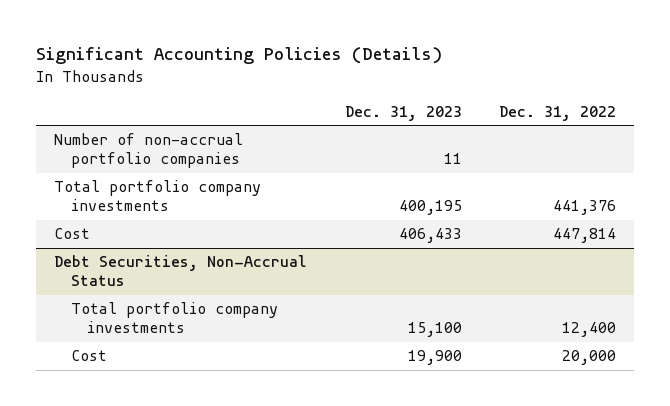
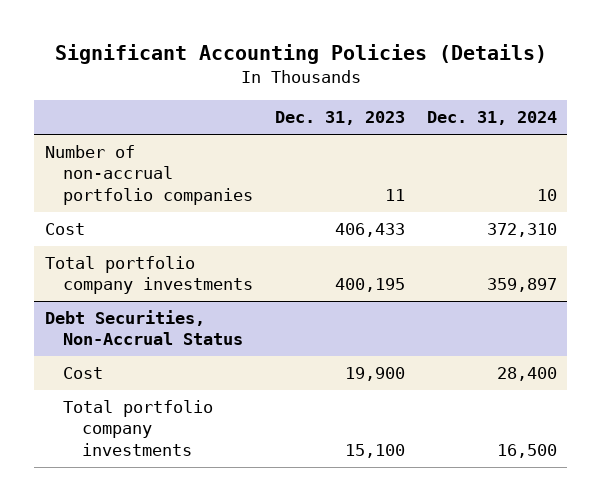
[498,105,616,121] Dec. 31, 2022 -> none
none -> [426,111,557,126] Dec. 31, 2024
[54,180,262,212] Total portfolio company investments -> [44,256,254,295] Total portfolio company investments
[70,302,278,334] Total portfolio company investments -> [63,400,214,456] Total portfolio company investments

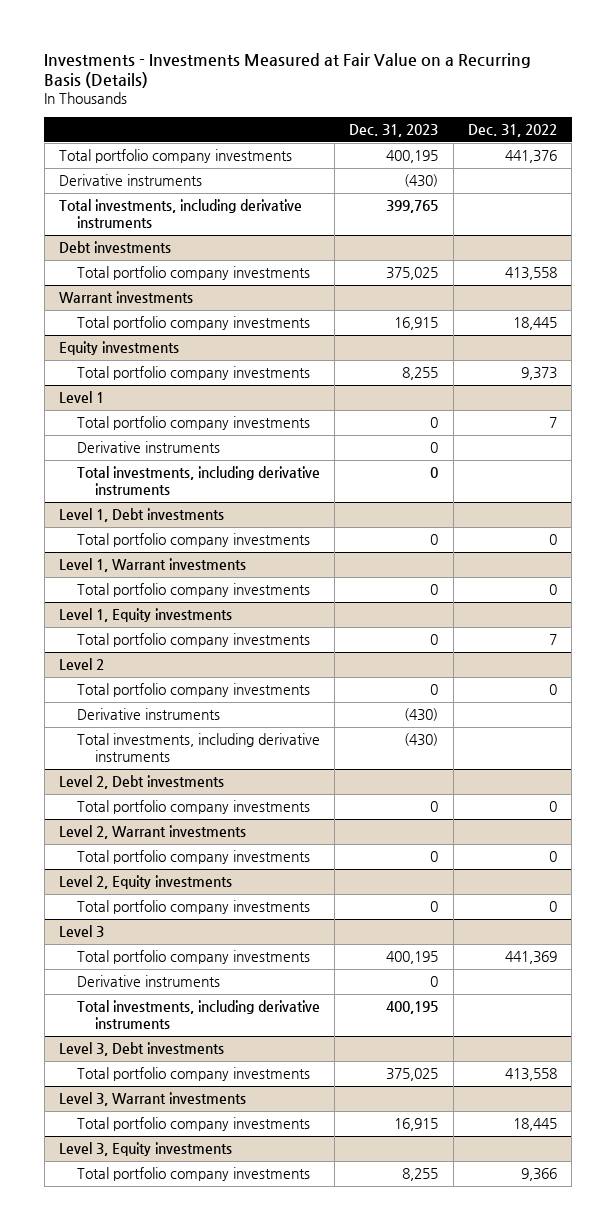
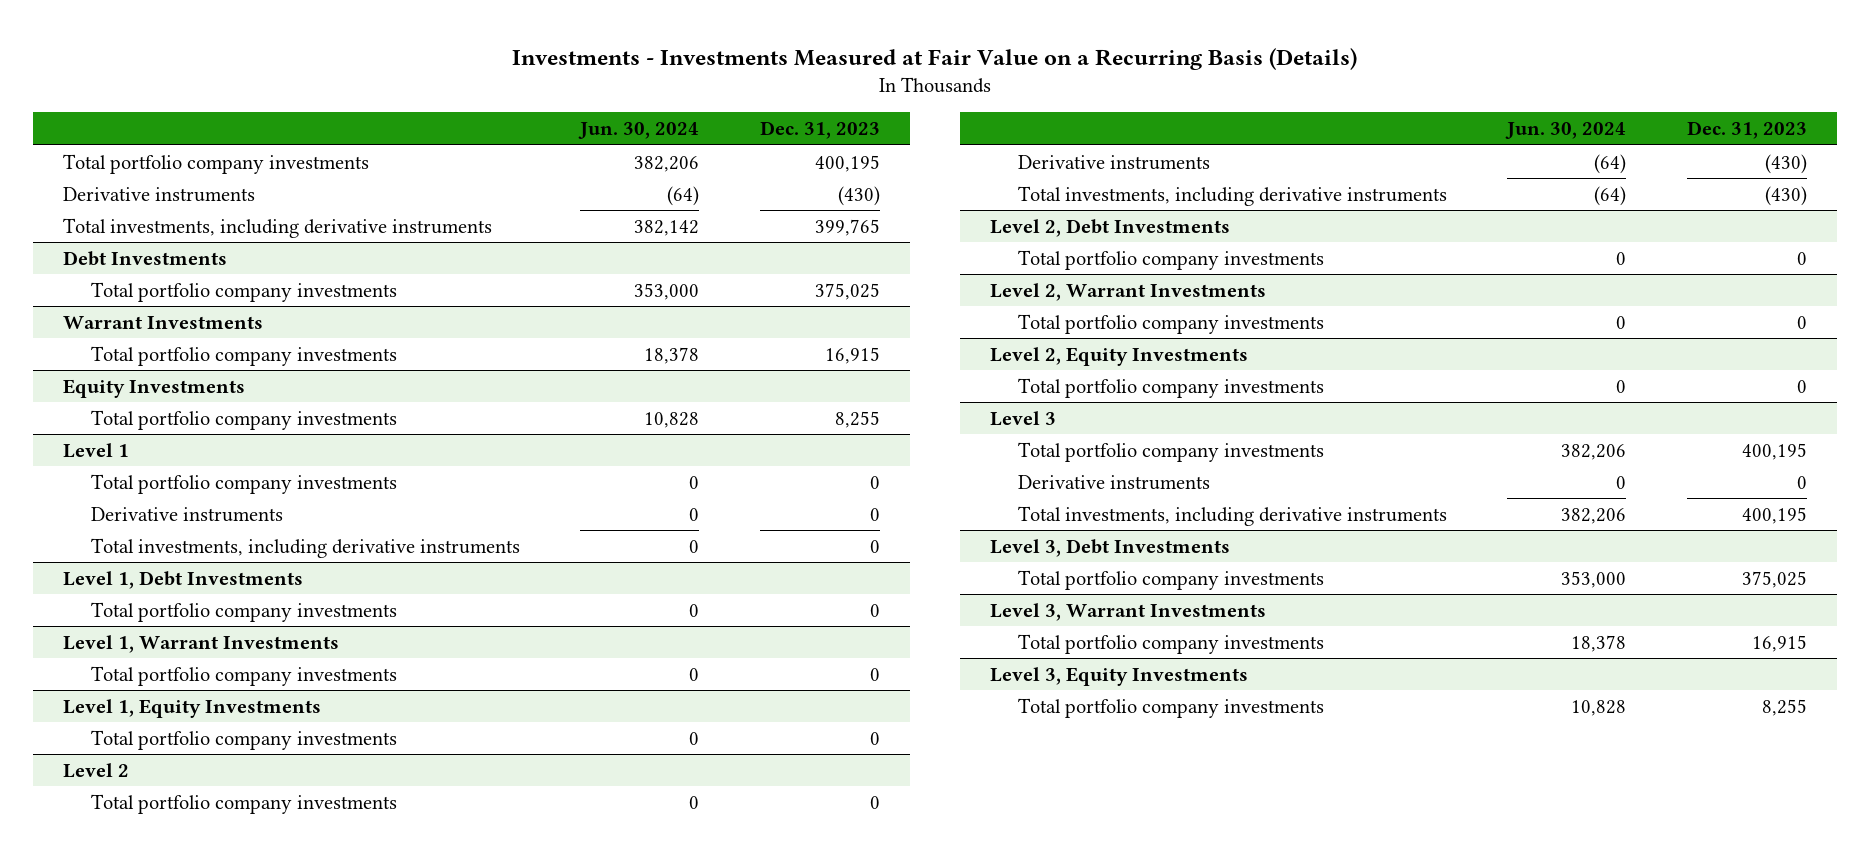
[467,123,557,137] Dec. 31, 2022 -> none
none -> [578,122,700,140] Jun. 30, 2024
[58,241,171,254] Debt investments -> [63,250,228,266] Debt Investments
[58,291,193,304] Warrant investments -> [63,315,264,329] Warrant Investments
[58,341,179,356] Equity investments -> [63,378,246,398] Equity Investments
[58,508,224,523] Level 1, Debt investments -> [63,570,304,589] Level 1, Debt Investments
[58,558,246,573] Level 1, Warrant investments -> [63,634,340,653] Level 1, Warrant Investments
[58,608,232,623] Level 1, Equity investments -> [63,698,322,718] Level 1, Equity Investments
[58,775,224,790] Level 2, Debt investments -> [990,218,1231,237] Level 2, Debt Investments
[58,825,246,840] Level 2, Warrant investments -> [990,282,1267,301] Level 2, Warrant Investments
[58,875,232,890] Level 2, Equity investments -> [990,346,1249,366] Level 2, Equity Investments
[58,1042,224,1057] Level 3, Debt investments -> [990,538,1231,557] Level 3, Debt Investments
[58,1092,246,1107] Level 3, Warrant investments -> [990,602,1267,621] Level 3, Warrant Investments
[58,1142,232,1157] Level 3, Equity investments -> [990,666,1249,686] Level 3, Equity Investments

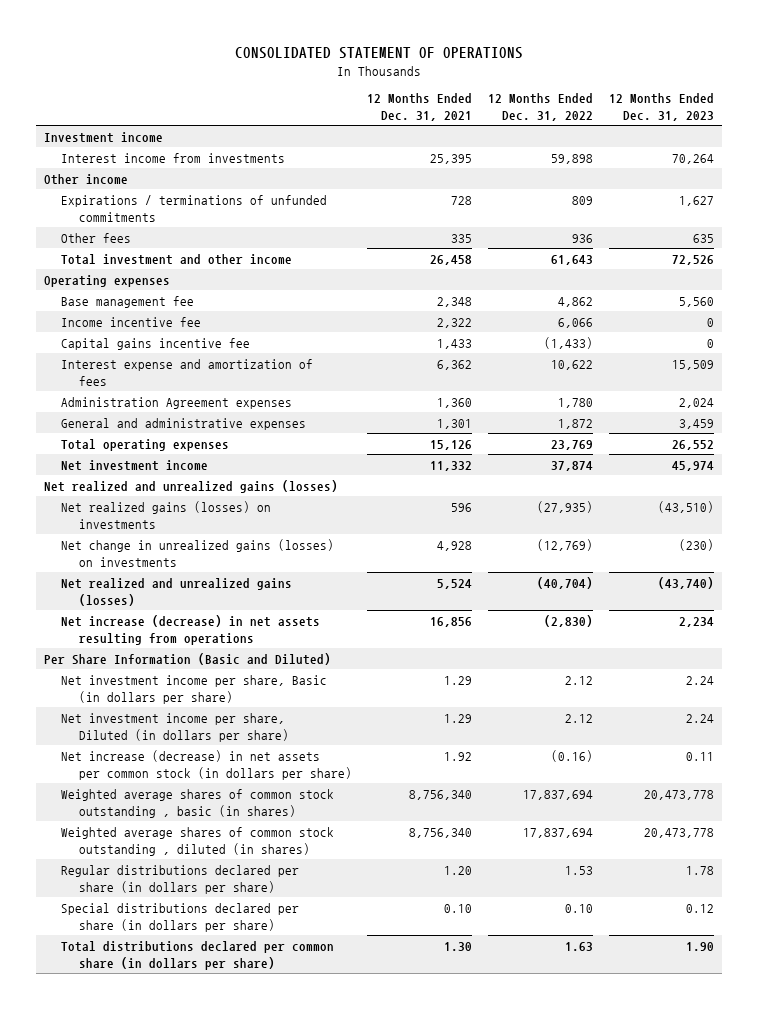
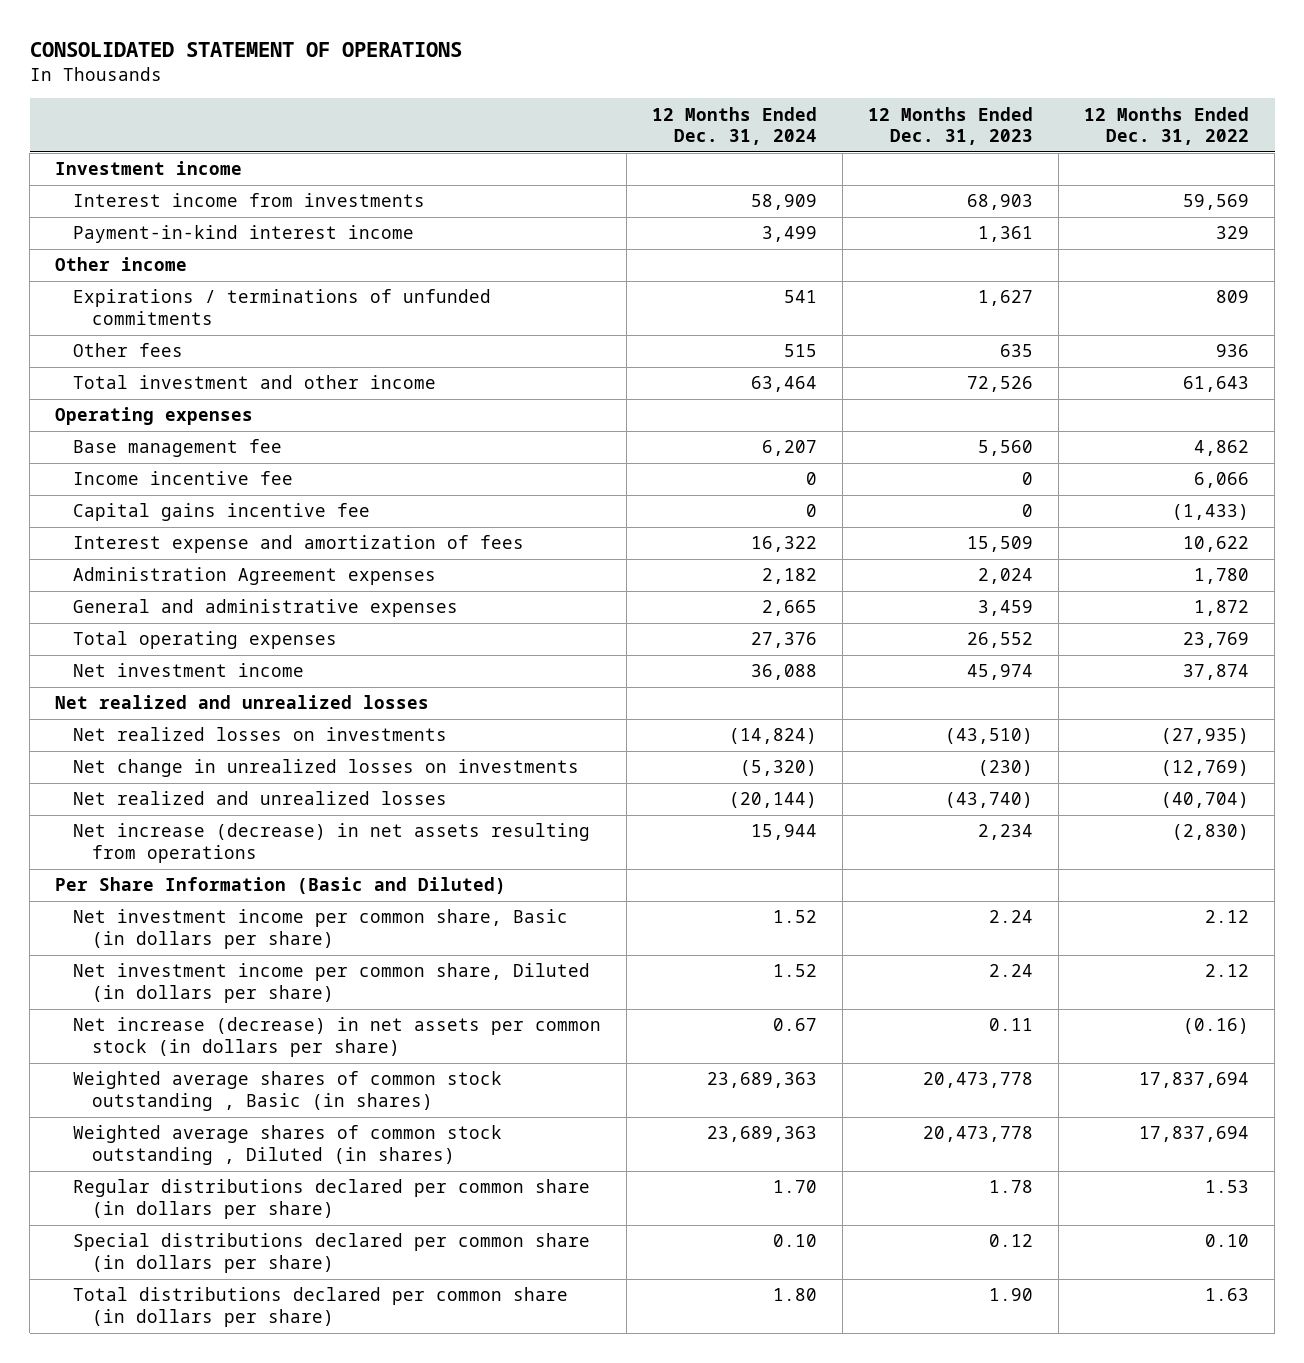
[367,93,473,122] 12 Months Ended Dec. 31, 2021 -> none
none -> [652,106,818,146] 12 Months Ended Dec. 31, 2024
[551,153,594,164] 59,898 -> [1183,194,1250,211] 59,569
[671,153,714,164] 70,264 -> [967,194,1034,211] 68,903
none -> [73,225,415,244] Payment-in-kind interest income
[44,479,339,493] Net realized and unrealized gains (losses) -> [55,695,430,710] Net realized and unrealized losses
[61,500,272,529] Net realized gains (losses) on investments -> [73,727,448,742] Net realized losses on investments
[61,538,335,567] Net change in unrealized gains (losses) on investments -> [73,759,580,778] Net change in unrealized losses on investments
[61,577,293,606] Net realized and unrealized gains (losses) -> [73,791,448,806] Net realized and unrealized losses
[61,674,328,704] Net investment income per share, Basic (in dollars per share) -> [73,909,569,950] Net investment income per common share, Basic (in dollars per share)
[61,712,289,742] Net investment income per share, Diluted (in dollars per share) -> [73,963,591,1004] Net investment income per common share, Diluted (in dollars per share)
[61,788,335,818] Weighted average shares of common stock outstanding , basic (in shares) -> [73,1071,503,1112] Weighted average shares of common stock outstanding , Basic (in shares)
[61,826,335,856] Weighted average shares of common stock outstanding , diluted (in shares) -> [73,1125,503,1166] Weighted average shares of common stock outstanding , Diluted (in shares)
[61,864,300,894] Regular distributions declared per share (in dollars per share) -> [73,1179,591,1220] Regular distributions declared per common share (in dollars per share)
[61,902,300,932] Special distributions declared per share (in dollars per share) -> [73,1233,591,1274] Special distributions declared per common share (in dollars per share)

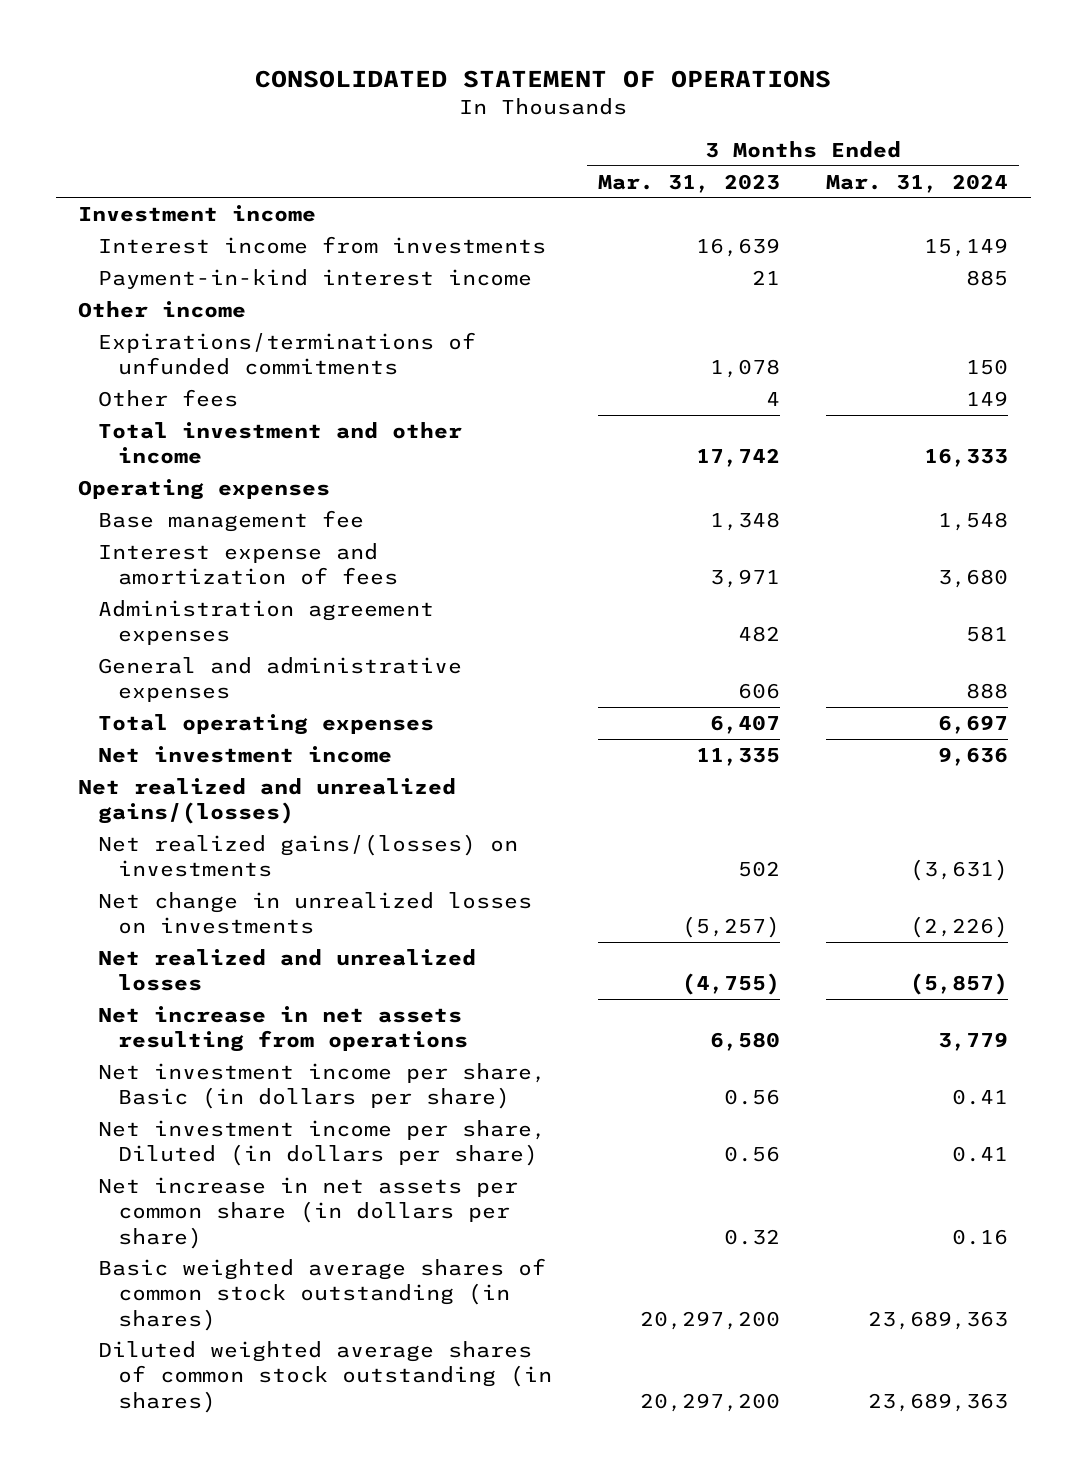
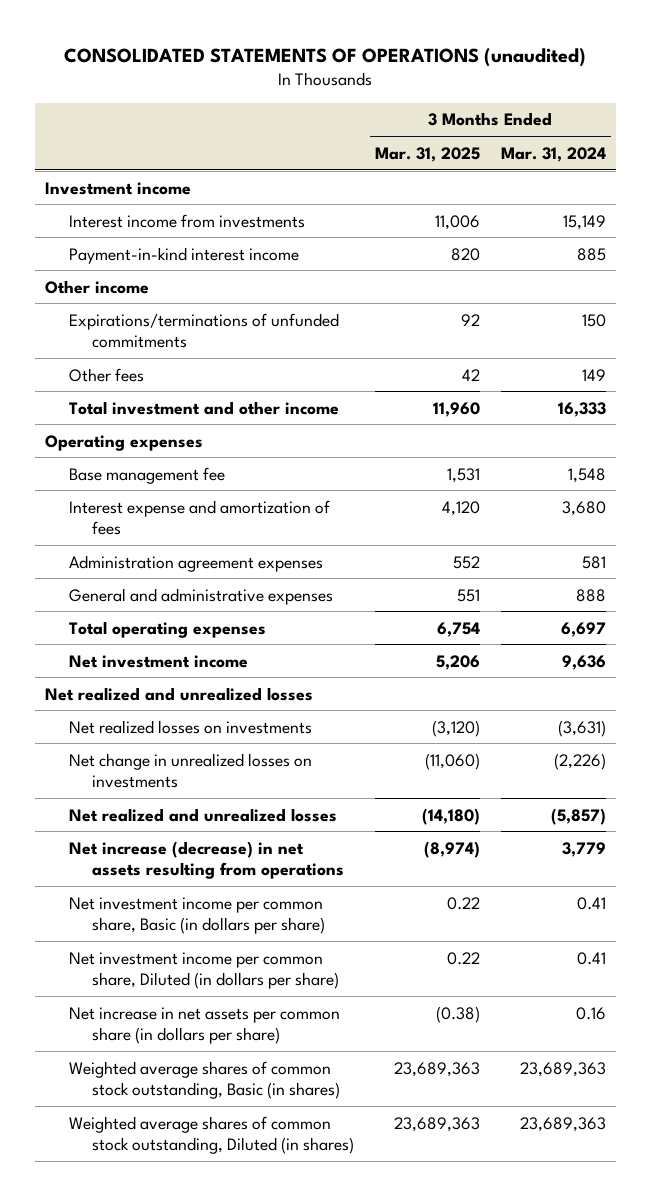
[255,69,832,88] CONSOLIDATED STATEMENT OF OPERATIONS -> [64,47,587,67] CONSOLIDATED STATEMENTS OF OPERATIONS (unaudited)
[598,173,781,193] Mar. 31, 2023 -> none
none -> [375,146,481,162] Mar. 31, 2025
[78,777,457,825] Net realized and unrealized gains/(losses) -> [44,686,313,701] Net realized and unrealized losses
[98,833,519,878] Net realized gains/(losses) on investments -> [68,719,312,734] Net realized losses on investments
[98,1005,469,1053] Net increase in net assets resulting from operations -> [68,840,345,880] Net increase (decrease) in net assets resulting from operations
[98,1062,547,1110] Net investment income per share, Basic (in dollars per share) -> [68,896,326,935] Net investment income per common share, Basic (in dollars per share)
[98,1119,547,1167] Net investment income per share, Diluted (in dollars per share) -> [68,951,340,990] Net investment income per common share, Diluted (in dollars per share)
[98,1257,547,1331] Basic weighted average shares of common stock outstanding (in shares) -> [68,1060,341,1100] Weighted average shares of common stock outstanding, Basic (in shares)
[98,1340,553,1413] Diluted weighted average shares of common stock outstanding (in shares) -> [68,1115,355,1155] Weighted average shares of common stock outstanding, Diluted (in shares)

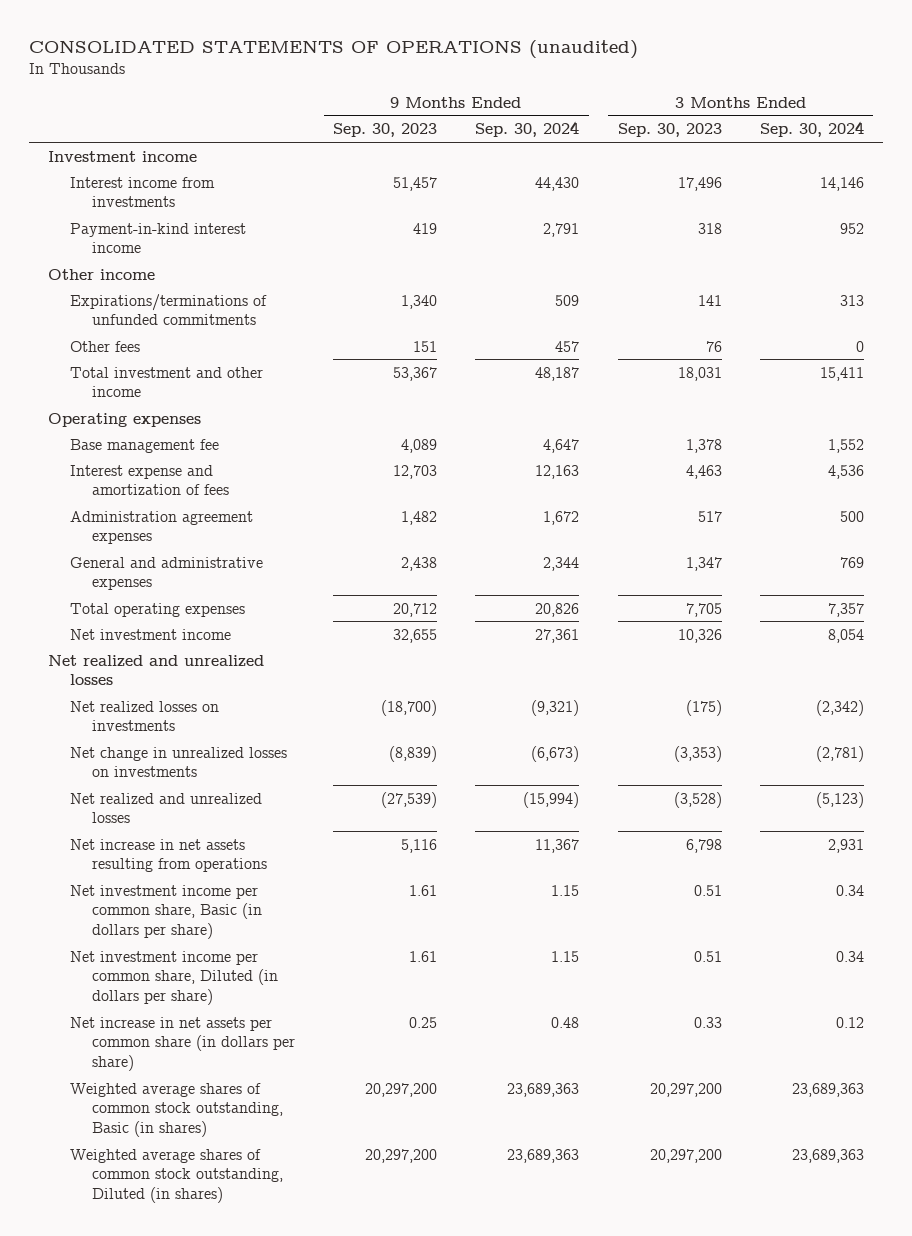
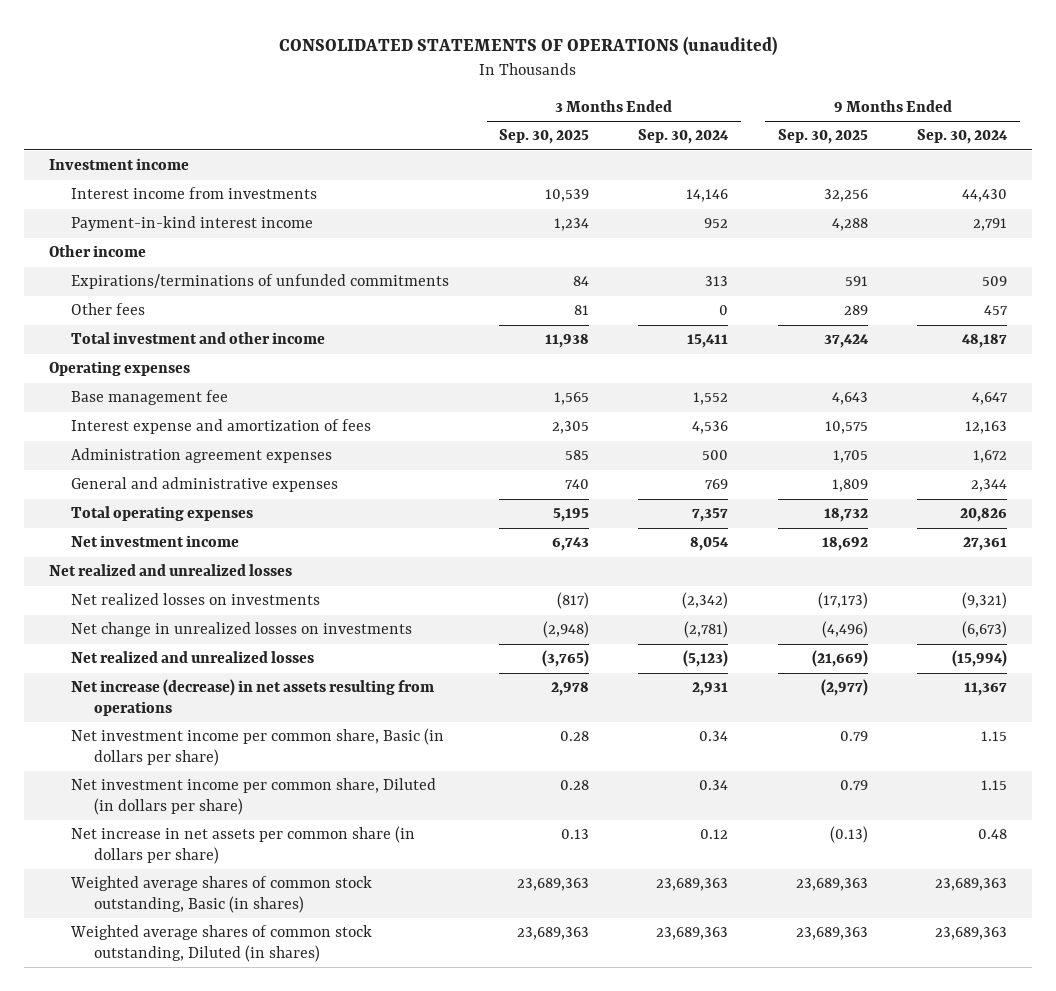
[333,123,438,138] Sep. 30, 2023 -> none
[617,123,722,138] Sep. 30, 2023 -> none
none -> [498,129,589,145] Sep. 30, 2025
none -> [777,129,868,145] Sep. 30, 2025
[70,838,267,873] Net increase in net assets resulting from operations -> [71,679,435,716] Net increase (decrease) in net assets resulting from operations

